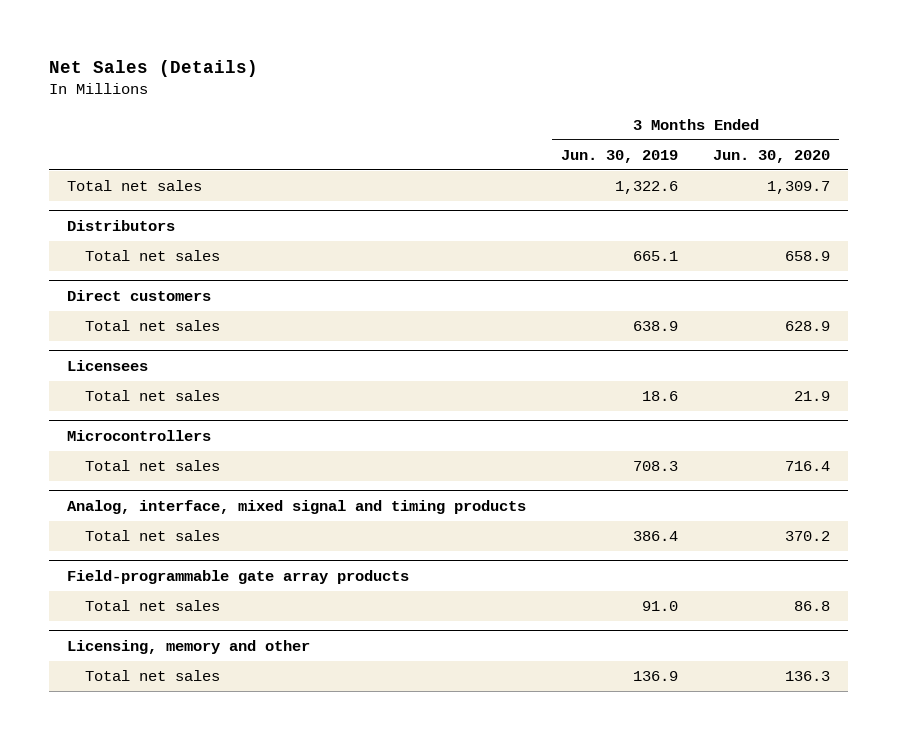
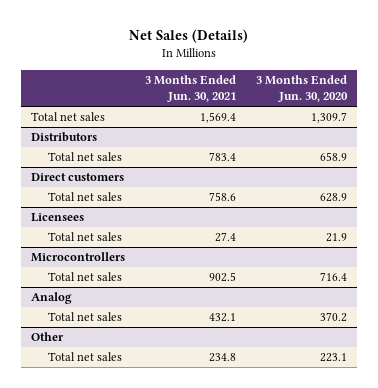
[561,149,679,163] Jun. 30, 2019 -> none
none -> [144,75,236,103] 3 Months Ended Jun. 30, 2021
[66,499,526,514] Analog, interface, mixed signal and timing products -> none
none -> [30,292,72,305] Analog
[66,569,409,584] Field-programmable gate array products -> none
[66,639,310,654] Licensing, memory and other -> none
[84,670,220,682] Total net sales -> none
none -> [30,332,64,342] Other
[794,601,831,612] 86.8 -> [319,353,347,363] 223.1

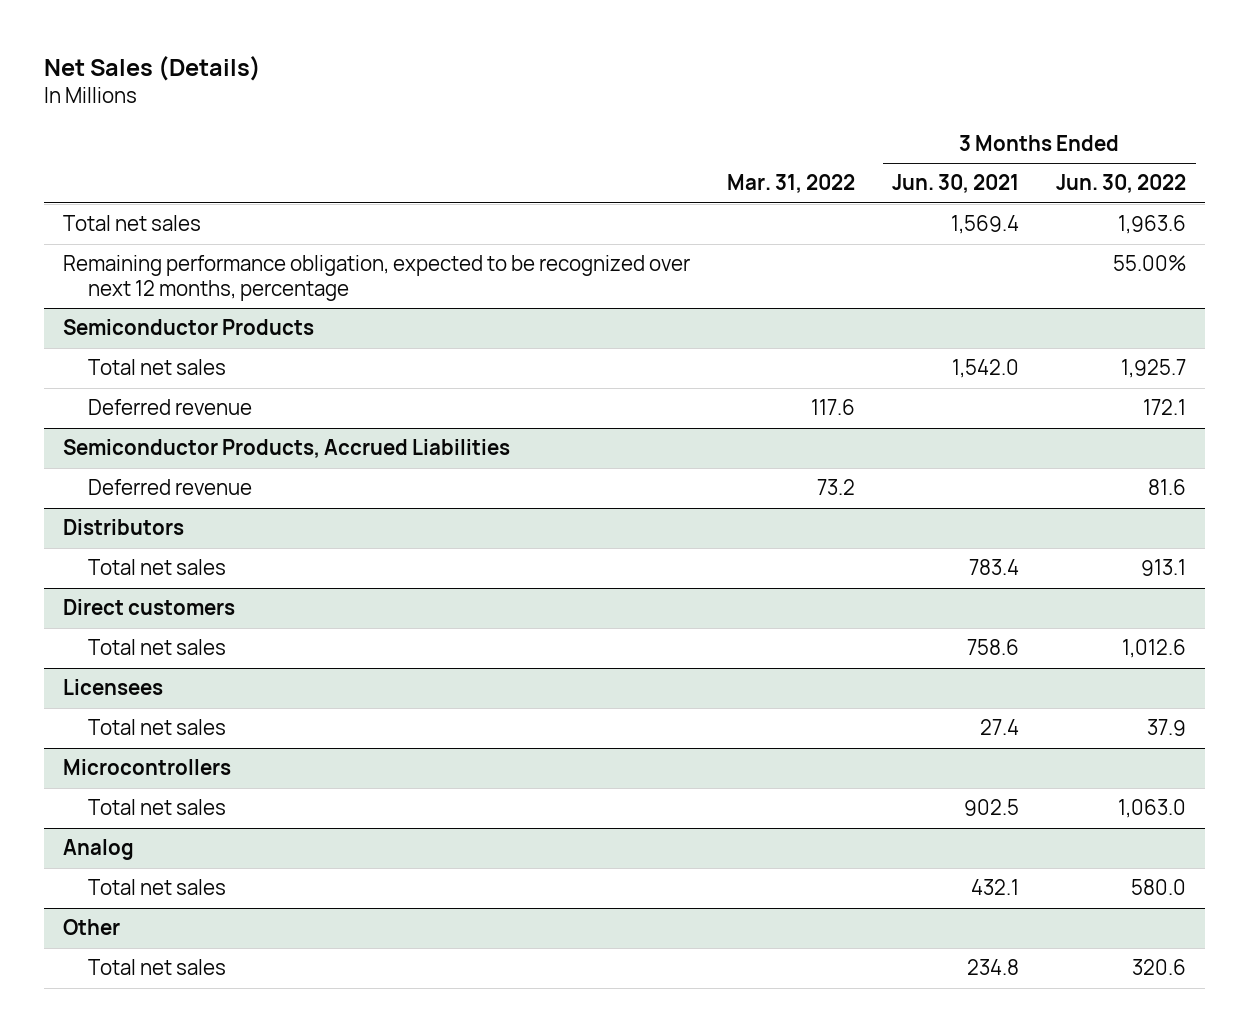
[255,75,348,103] 3 Months Ended Jun. 30, 2020 -> none
none -> [726,174,855,194] Mar. 31, 2022
none -> [1056,174,1187,194] Jun. 30, 2022
none -> [62,255,690,301] Remaining performance obligation, expected to be recognized over next 12 months, percentage
none -> [62,319,314,336] Semiconductor Products
none -> [88,359,227,376] Total net sales
none -> [88,399,253,416] Deferred revenue
none -> [62,439,510,459] Semiconductor Products, Accrued Liabilities
none -> [88,479,253,496] Deferred revenue

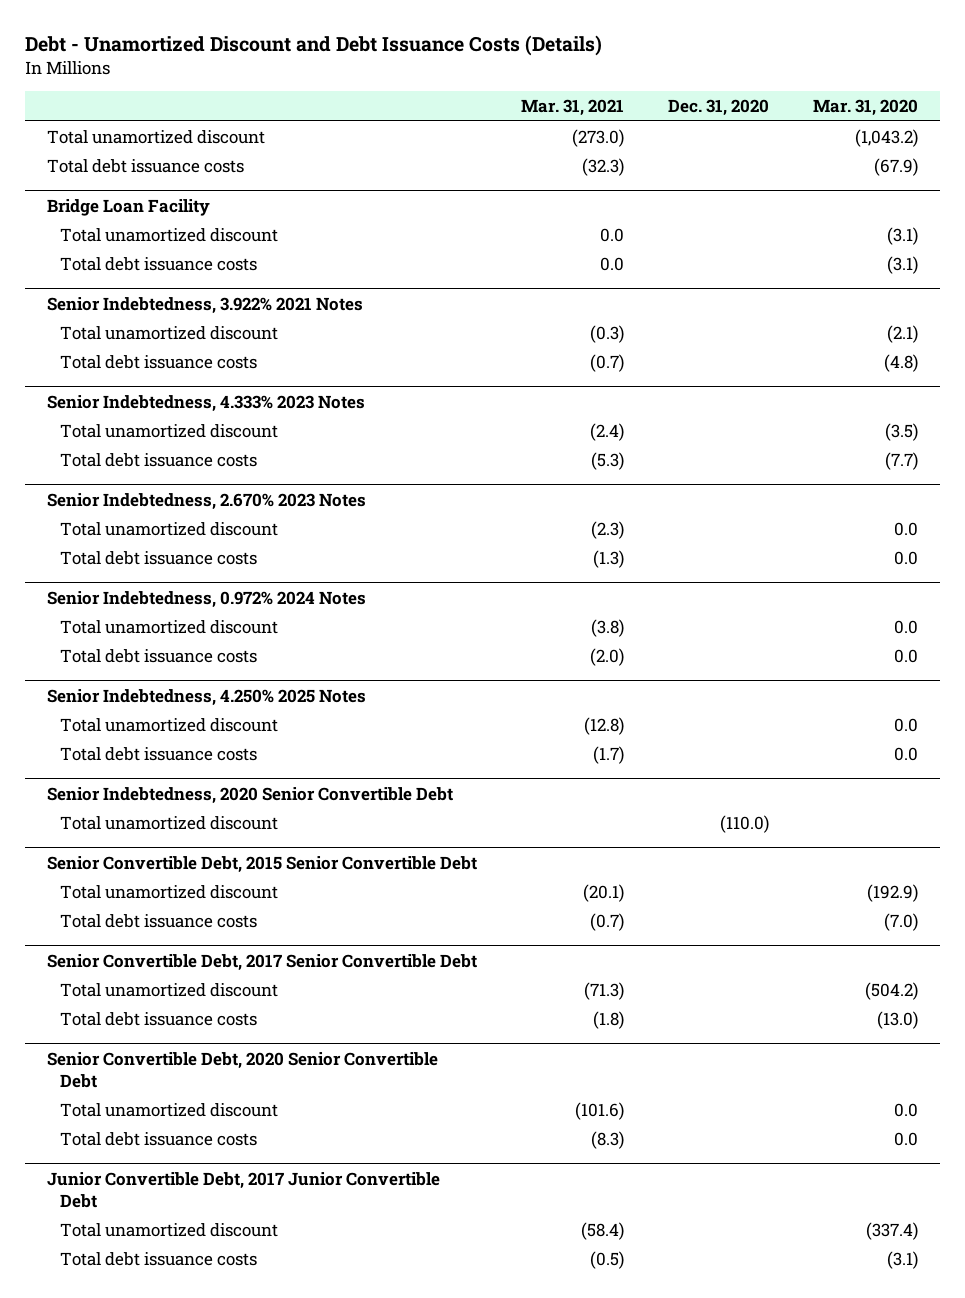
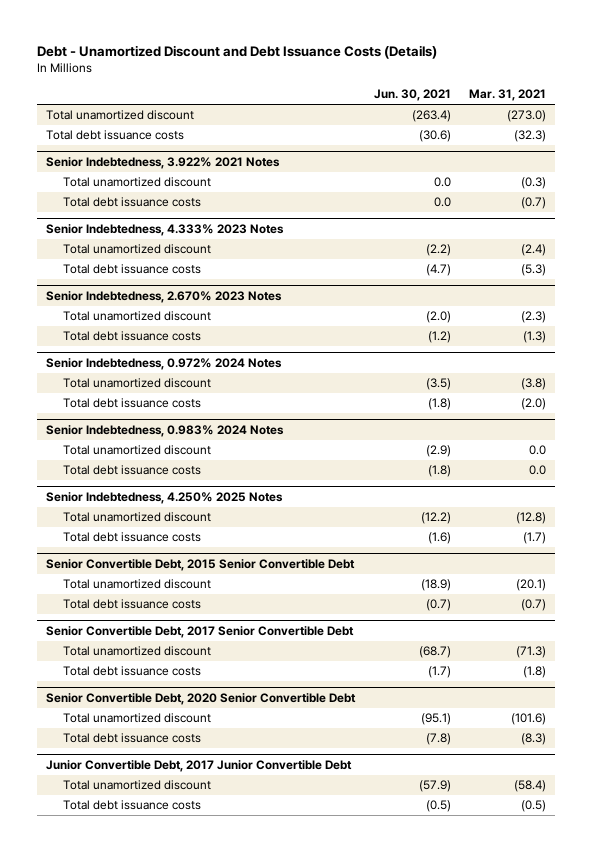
[667,99,769,117] Dec. 31, 2020 -> none
[812,99,918,117] Mar. 31, 2020 -> none
none -> [373,89,451,102] Jun. 30, 2021
[46,198,210,216] Bridge Loan Facility -> none
[59,227,278,242] Total unamortized discount -> none
[59,256,257,271] Total debt issuance costs -> none
none -> [46,425,285,438] Senior Indebtedness, 0.983% 2024 Notes
none -> [62,445,211,456] Total unamortized discount
none -> [62,465,201,476] Total debt issuance costs
[46,786,453,804] Senior Indebtedness, 2020 Senior Convertible Debt -> none
[59,815,278,830] Total unamortized discount -> none

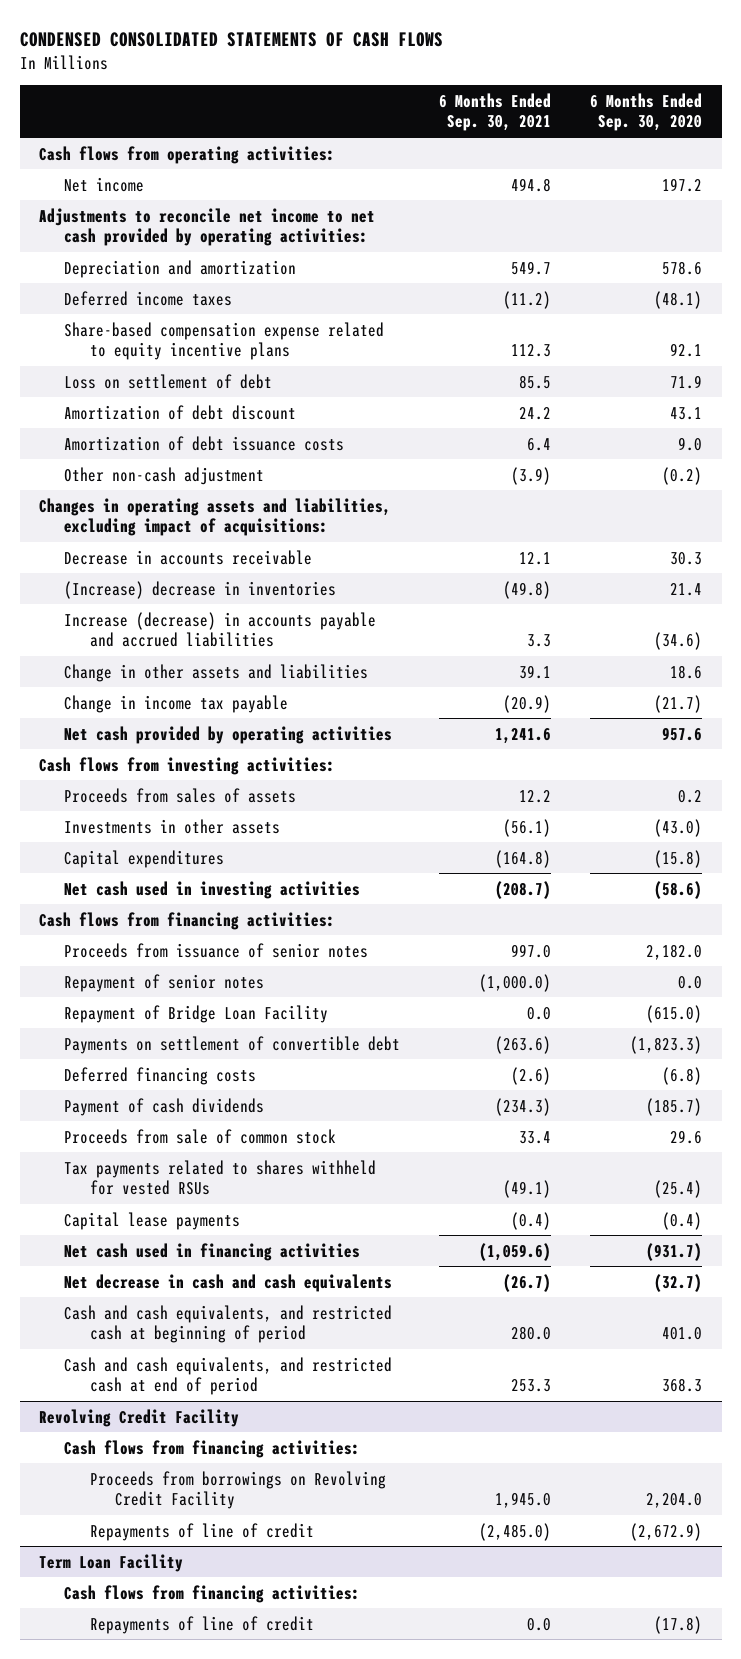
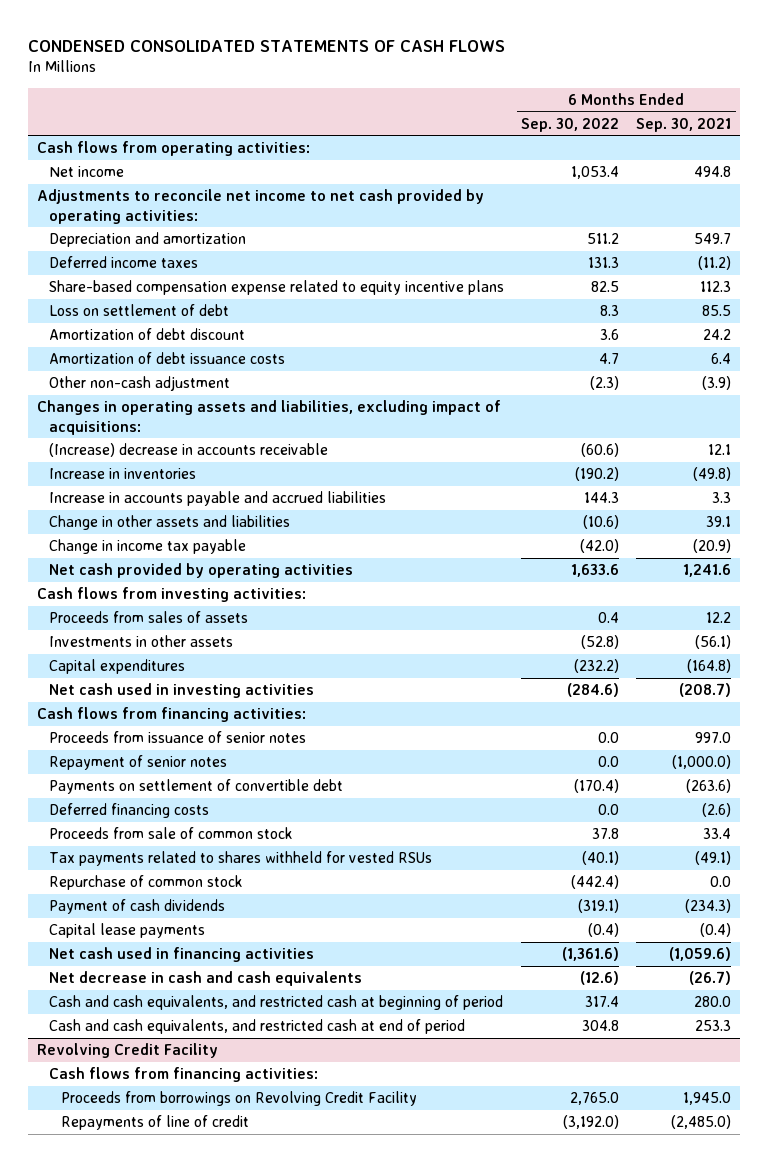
[590,93,703,132] 6 Months Ended Sep. 30, 2020 -> none
none -> [521,117,620,132] Sep. 30, 2022
[64,549,313,565] Decrease in accounts receivable -> [48,443,328,458] (Increase) decrease in accounts receivable
[64,580,337,599] (Increase) decrease in inventories -> [48,468,196,480] Increase in inventories
[64,611,377,647] Increase (decrease) in accounts payable and accrued liabilities -> [48,491,386,507] Increase in accounts payable and accrued liabilities
[64,1004,329,1023] Repayment of Bridge Loan Facility -> none
none -> [48,875,243,891] Repurchase of common stock
[64,1097,265,1116] Payment of cash dividends -> [48,899,225,915] Payment of cash dividends
[39,1553,184,1572] Term Loan Facility -> none
[64,1584,361,1603] Cash flows from financing activities: -> none
[89,1615,314,1634] Repayments of line of credit -> none

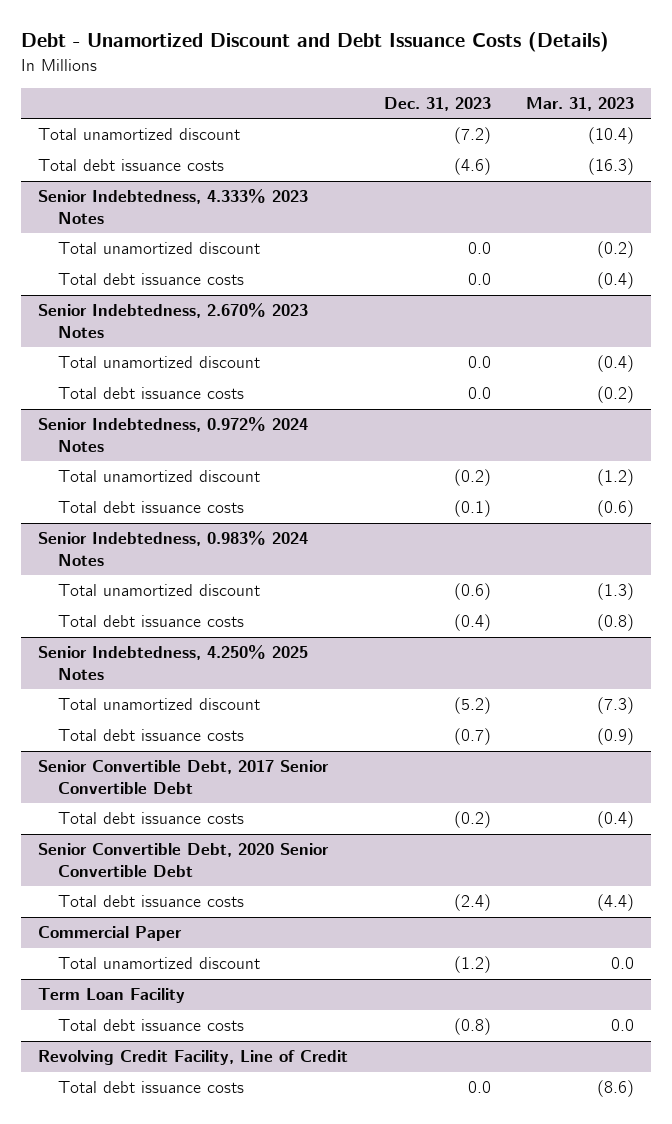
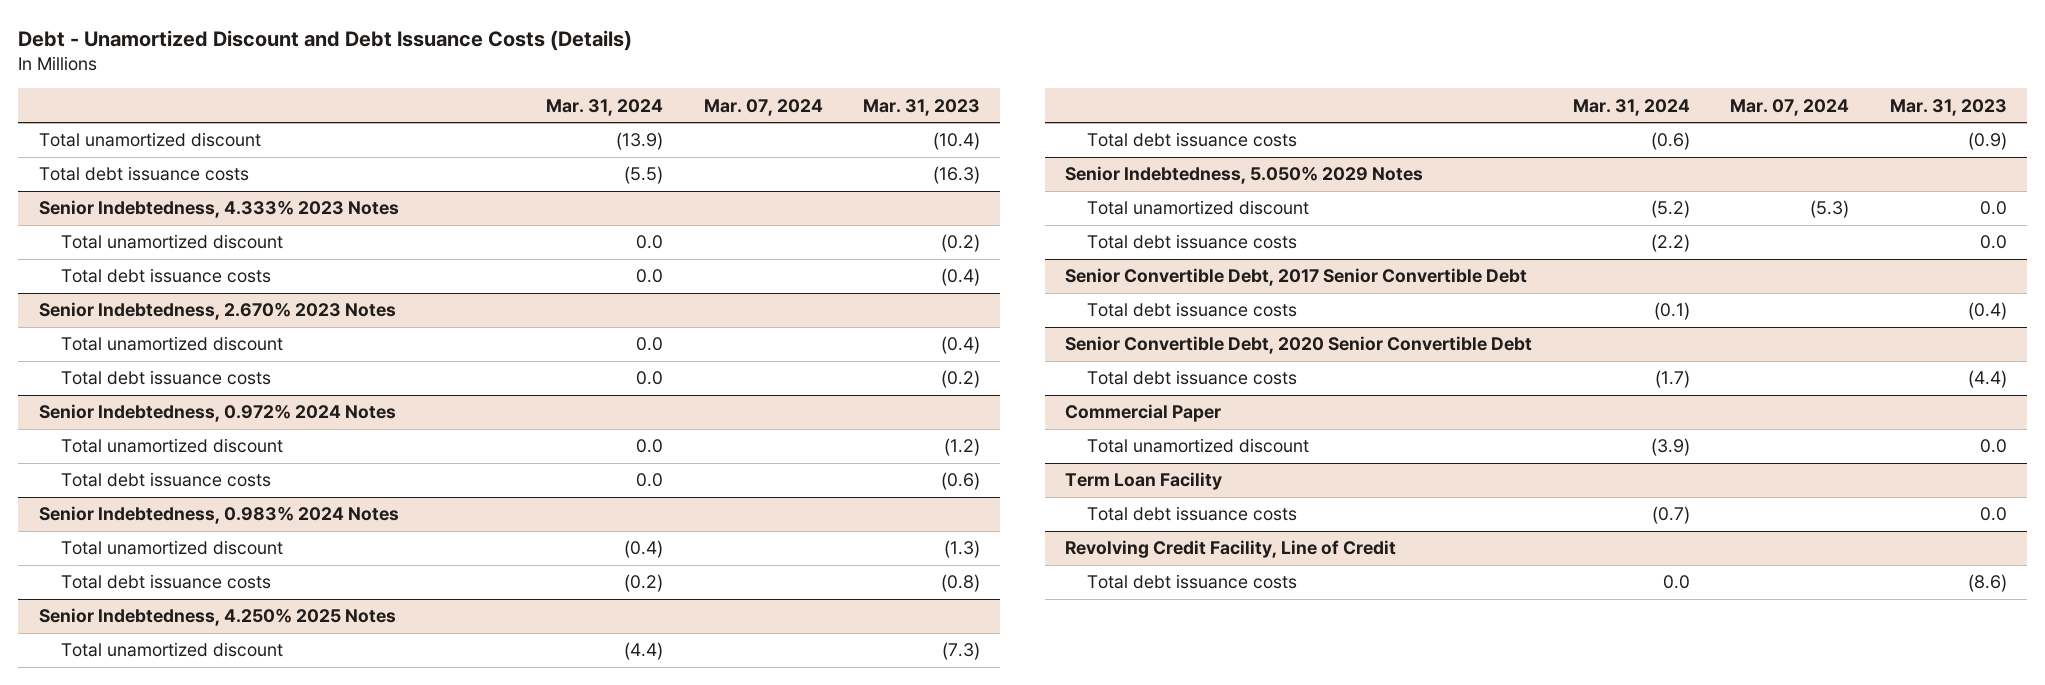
[383,97,491,112] Dec. 31, 2023 -> none
none -> [546,98,664,116] Mar. 31, 2024
none -> [703,98,823,116] Mar. 07, 2024
none -> [1065,166,1424,185] Senior Indebtedness, 5.050% 2029 Notes
none -> [1087,200,1310,216] Total unamortized discount
none -> [1087,234,1298,250] Total debt issuance costs

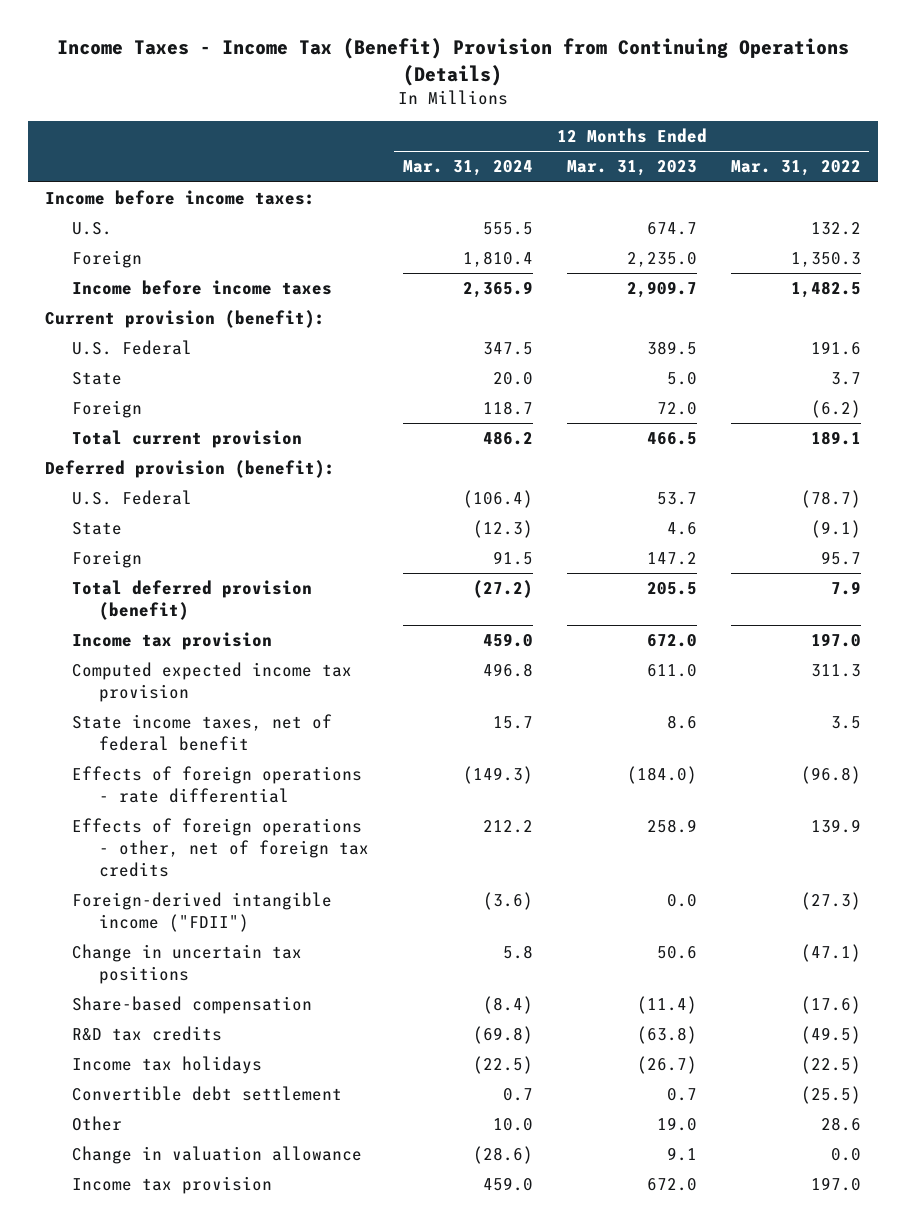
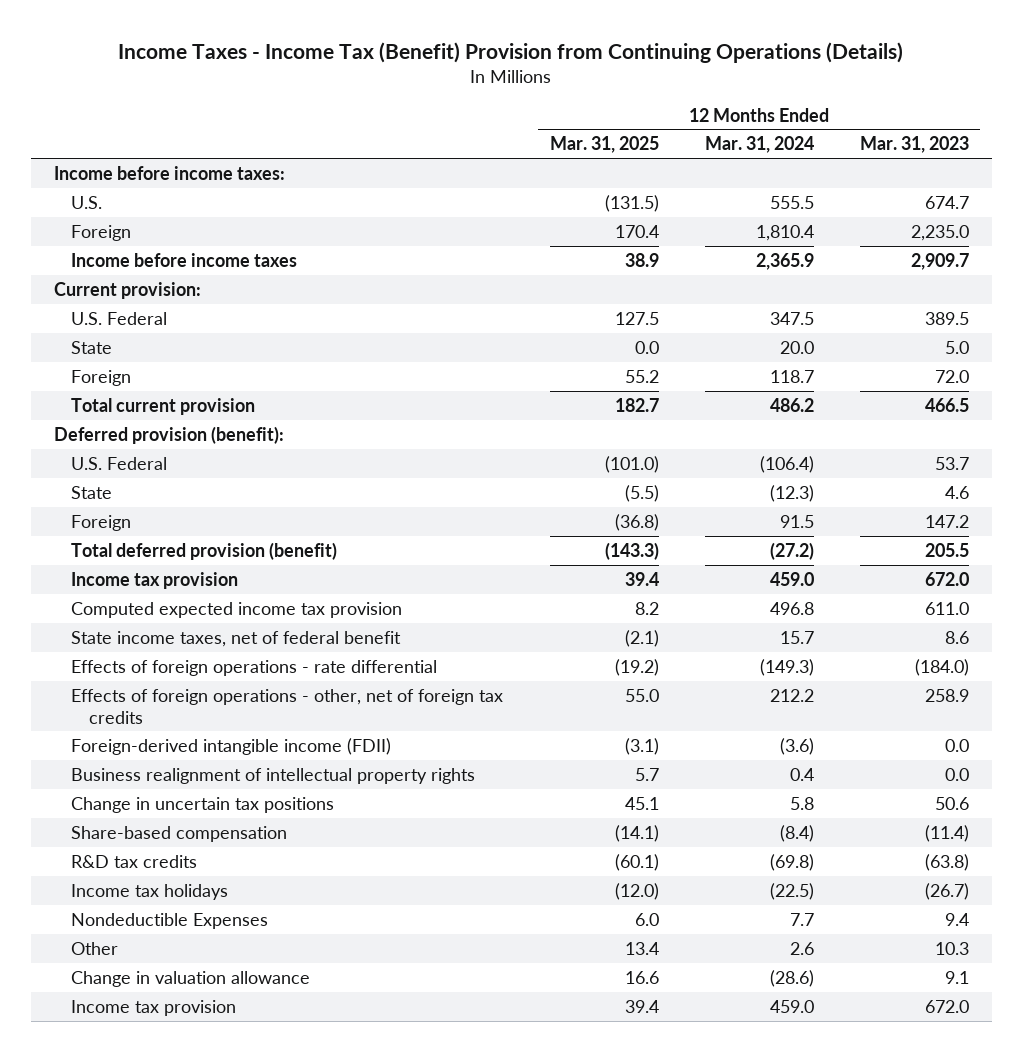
[730,160,861,177] Mar. 31, 2022 -> none
none -> [549,136,659,154] Mar. 31, 2025
[44,310,325,329] Current provision (benefit): -> [53,281,201,299] Current provision:
[71,892,332,933] Foreign-derived intangible income ("FDII") -> [71,737,392,755] Foreign-derived intangible income (FDII)
none -> [71,767,476,784] Business realignment of intellectual property rights
[71,1086,342,1102] Convertible debt settlement -> none
none -> [71,912,269,929] Nondeductible Expenses
[492,1118,533,1132] 10.0 -> [789,941,814,955] 2.6
[656,1117,697,1132] 19.0 -> [934,941,969,955] 10.3

